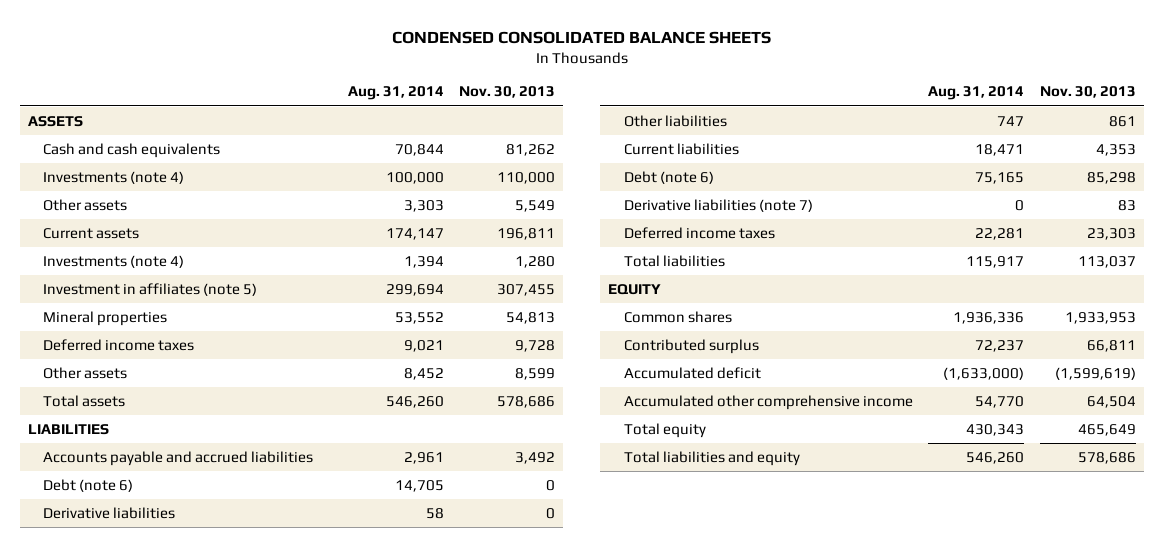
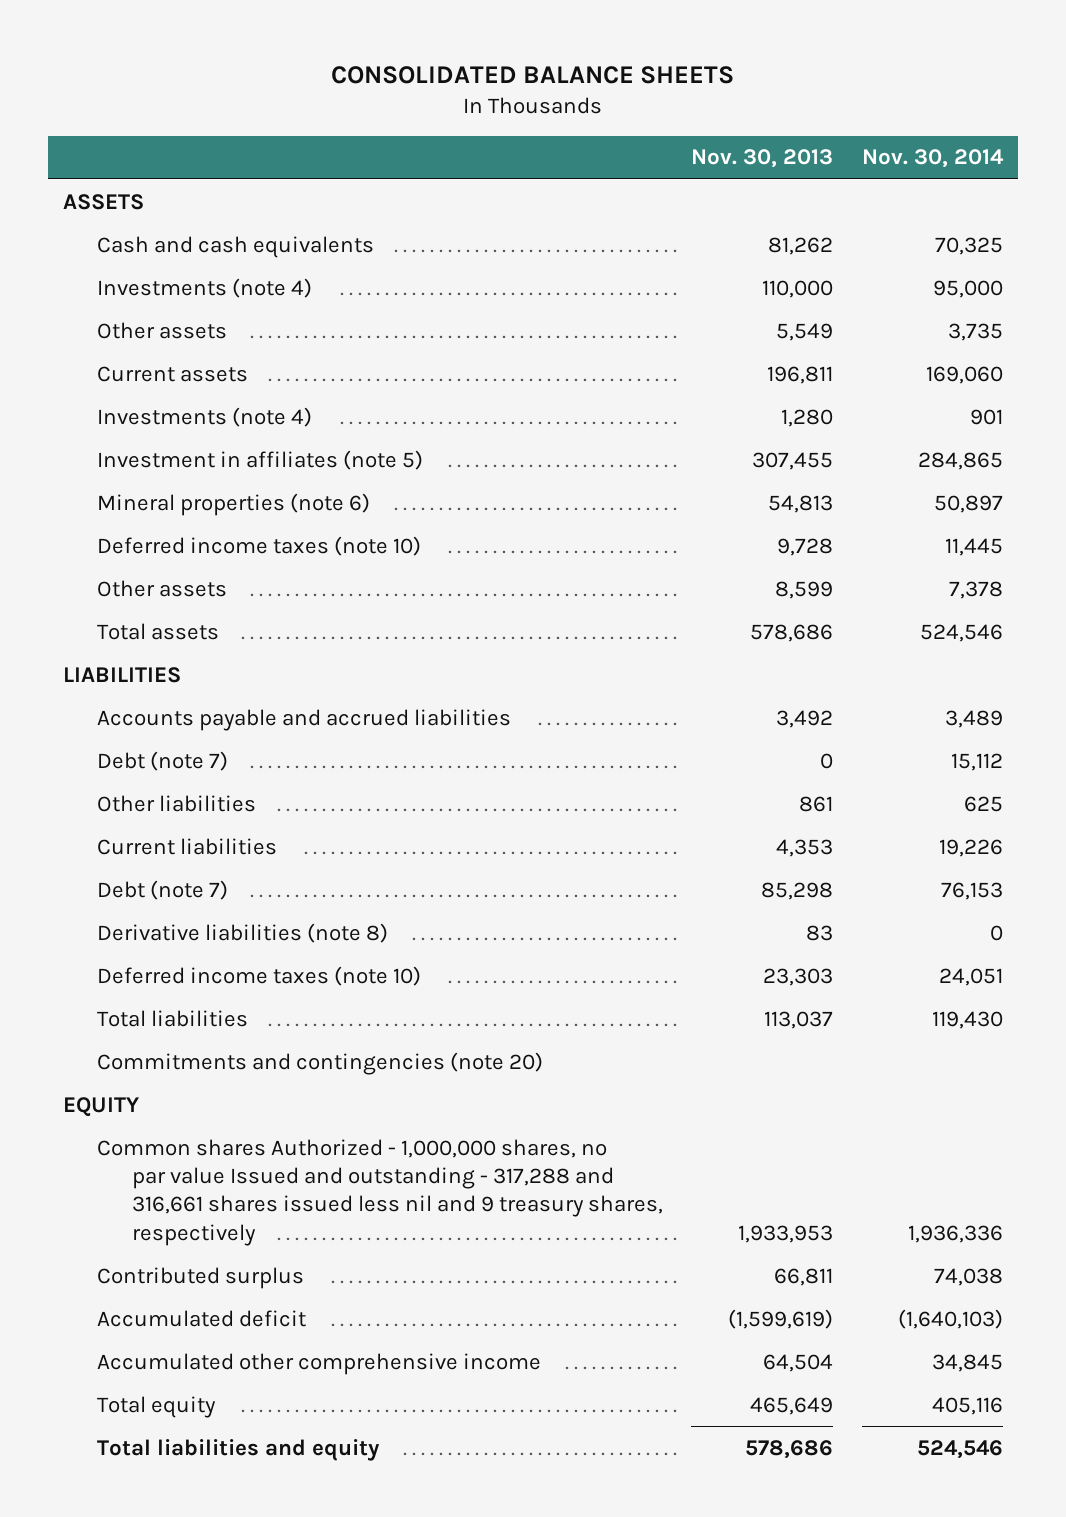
[391,30,771,44] CONDENSED CONSOLIDATED BALANCE SHEETS -> [331,66,735,85] CONSOLIDATED BALANCE SHEETS
[347,86,444,101] Aug. 31, 2014 -> none
none -> [862,149,1005,169] Nov. 30, 2014
[43,310,168,326] Mineral properties -> [97,492,371,516] Mineral properties (note 6)
[43,338,195,351] Deferred income taxes -> [97,535,422,556] Deferred income taxes (note 10)
[43,506,176,519] Derivative liabilities -> none
[43,478,134,492] Debt (note 6) -> [97,750,229,771] Debt (note 7)
[623,170,714,184] Debt (note 6) -> [97,879,229,900] Debt (note 7)
[623,198,813,212] Derivative liabilities (note 7) -> [97,922,389,943] Derivative liabilities (note 8)
[623,226,775,239] Deferred income taxes -> [97,965,422,986] Deferred income taxes (note 10)
none -> [97,1051,544,1075] Commitments and contingencies (note 20)
[623,310,732,323] Common shares -> [97,1138,663,1246] Common shares Authorized - 1,000,000 shares, no par value Issued and outstanding - 317,288 and 316,661 shares issued less nil and 9 treasury shares, respectively

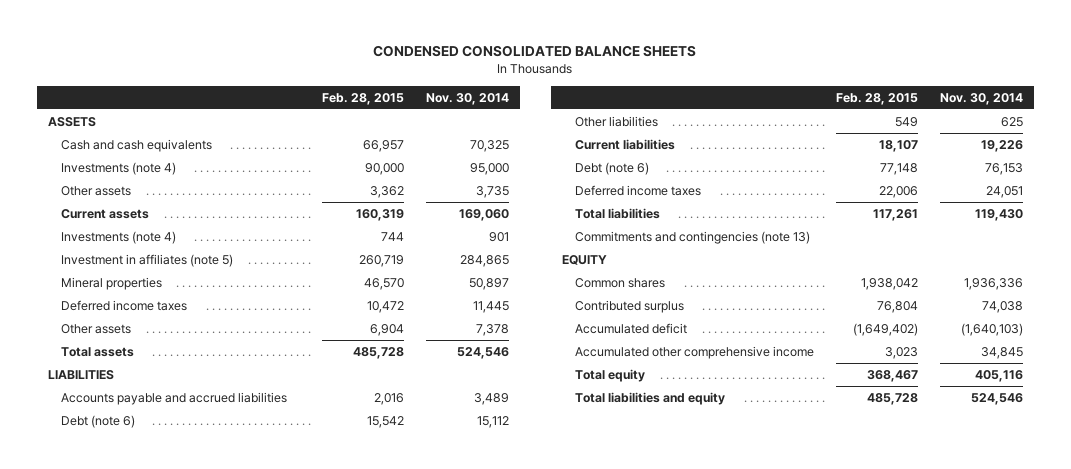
[331,66,735,85] CONSOLIDATED BALANCE SHEETS -> [373,45,697,58] CONDENSED CONSOLIDATED BALANCE SHEETS
[691,149,834,169] Nov. 30, 2013 -> none
none -> [322,92,405,105] Feb. 28, 2015
[97,492,371,516] Mineral properties (note 6) -> [61,277,163,291] Mineral properties
[97,535,422,556] Deferred income taxes (note 10) -> [61,300,188,312] Deferred income taxes
[97,750,229,771] Debt (note 7) -> [61,415,136,429] Debt (note 6)
[97,922,389,943] Derivative liabilities (note 8) -> none
[97,879,229,900] Debt (note 7) -> [574,162,649,176] Debt (note 6)
[97,965,422,986] Deferred income taxes (note 10) -> [574,185,701,197] Deferred income taxes
[97,1051,544,1075] Commitments and contingencies (note 20) -> [574,231,810,245] Commitments and contingencies (note 13)
[97,1138,663,1246] Common shares Authorized - 1,000,000 shares, no par value Issued and outstanding - 317,288 and 316,661 shares issued less nil and 9 treasury shares, respectively -> [574,278,665,289] Common shares

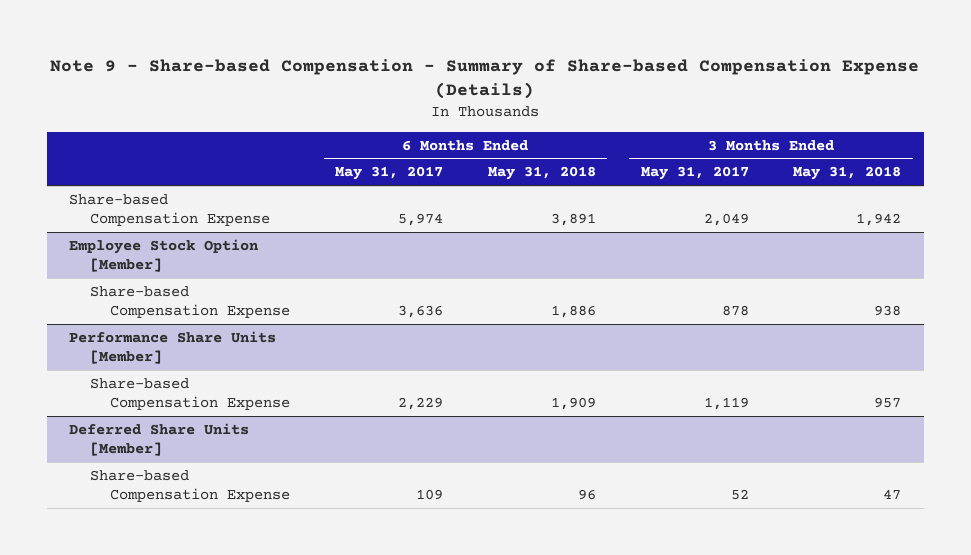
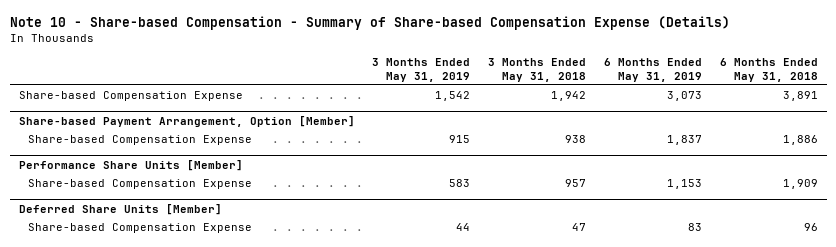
[50,59,920,100] Note 9 - Share-based Compensation - Summary of Share-based Compensation Expense (Details) -> [9,15,730,30] Note 10 - Share-based Compensation - Summary of Share-based Compensation Expense (Details)
[335,166,444,181] May 31, 2017 -> none
[640,166,749,181] May 31, 2017 -> none
none -> [372,58,471,82] 3 Months Ended May 31, 2019
none -> [603,58,702,82] 6 Months Ended May 31, 2019
[69,238,260,273] Employee Stock Option [Member] -> [18,115,355,127] Share-based Payment Arrangement, Option [Member]

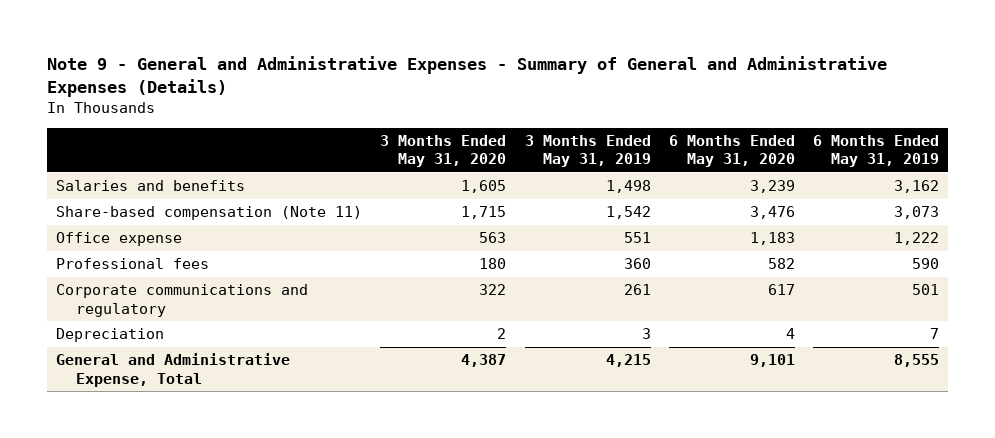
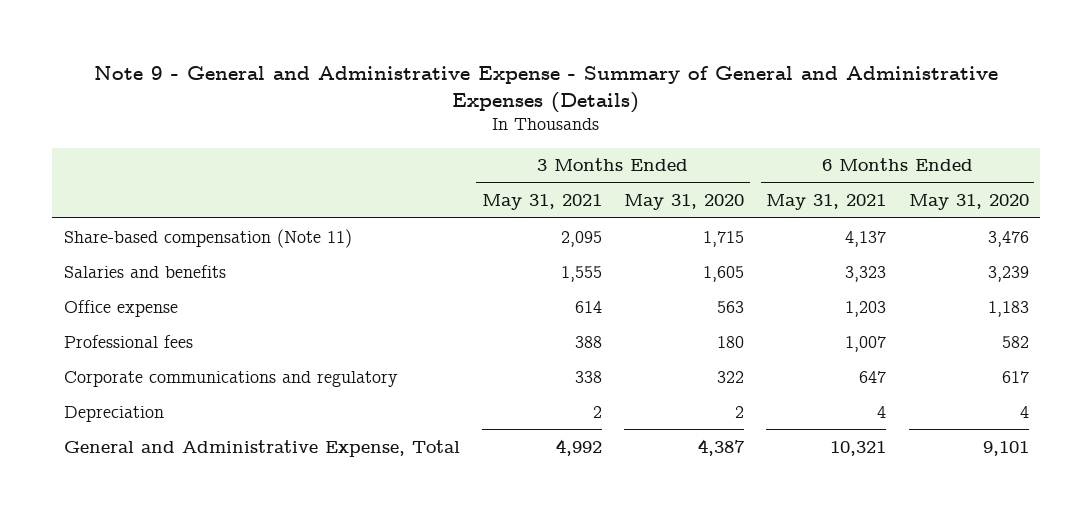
[46,55,887,97] Note 9 - General and Administrative Expenses - Summary of General and Administrative Expenses (Details) -> [94,65,999,113] Note 9 - General and Administrative Expense - Summary of General and Administrative Expenses (Details)
[524,135,651,168] 3 Months Ended May 31, 2019 -> none
[813,135,940,168] 6 Months Ended May 31, 2019 -> none
none -> [481,194,602,211] May 31, 2021
none -> [766,194,887,211] May 31, 2021
[55,180,245,192] Salaries and benefits -> [63,264,226,278] Salaries and benefits

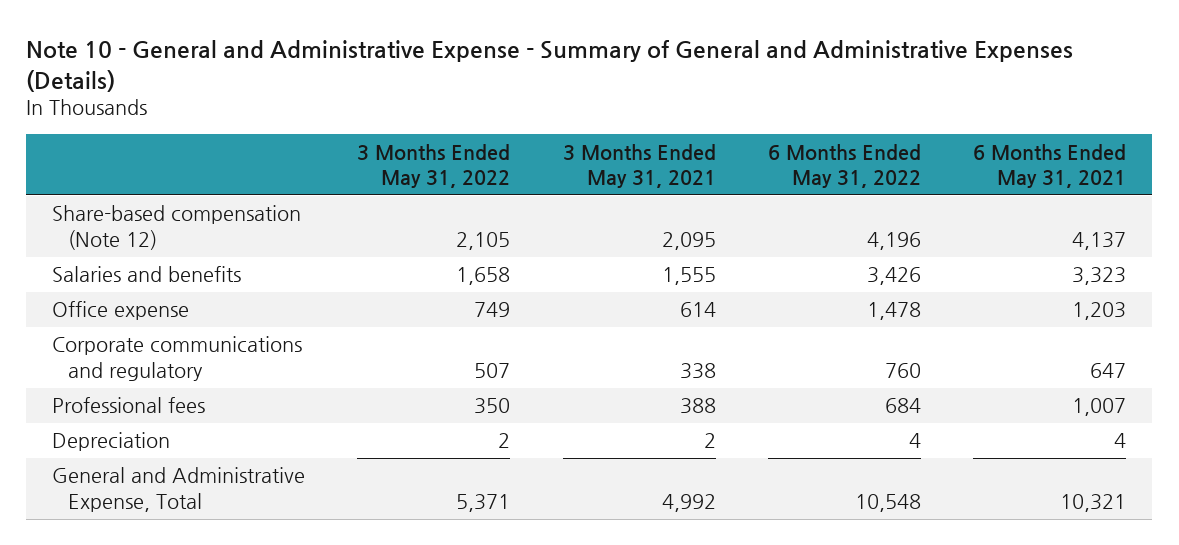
[94,65,999,113] Note 9 - General and Administrative Expense - Summary of General and Administrative Expenses (Details) -> [26,39,1074,92] Note 10 - General and Administrative Expense - Summary of General and Administrative Expenses (Details)
[624,194,745,211] May 31, 2020 -> none
[908,194,1029,211] May 31, 2020 -> none
none -> [357,143,511,189] 3 Months Ended May 31, 2022
none -> [768,143,922,189] 6 Months Ended May 31, 2022
[63,228,352,248] Share-based compensation (Note 11) -> [52,205,302,251] Share-based compensation (Note 12)
[63,334,193,348] Professional fees -> [52,397,206,414] Professional fees

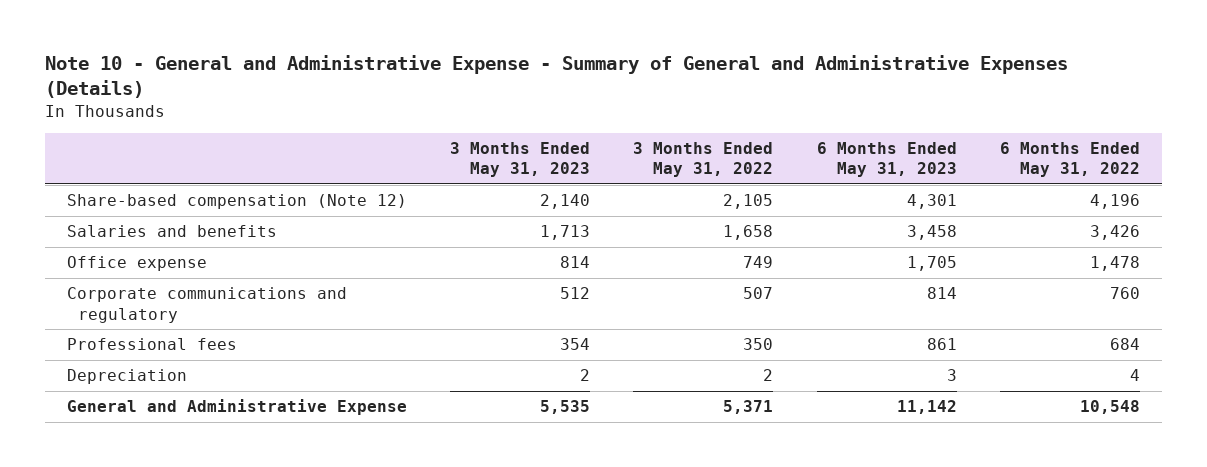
[562,143,716,189] 3 Months Ended May 31, 2021 -> none
[973,143,1127,189] 6 Months Ended May 31, 2021 -> none
none -> [449,142,590,178] 3 Months Ended May 31, 2023
none -> [816,142,957,178] 6 Months Ended May 31, 2023
[52,467,306,513] General and Administrative Expense, Total -> [66,399,407,416] General and Administrative Expense

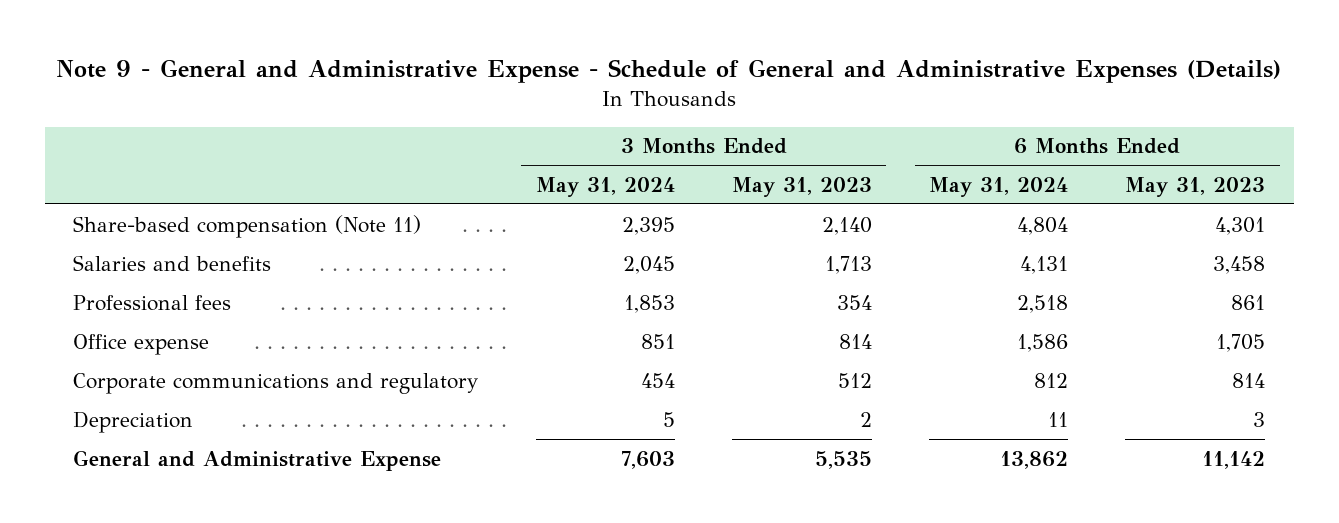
[44,54,1068,98] Note 10 - General and Administrative Expense - Summary of General and Administrative Expenses (Details) -> [56,59,1282,84] Note 9 - General and Administrative Expense - Schedule of General and Administrative Expenses (Details)
[633,142,774,178] 3 Months Ended May 31, 2022 -> none
[999,142,1140,178] 6 Months Ended May 31, 2022 -> none
none -> [535,176,675,197] May 31, 2024
none -> [929,176,1069,197] May 31, 2024
[66,194,407,210] Share-based compensation (Note 12) -> [73,214,422,238] Share-based compensation (Note 11)
[66,338,237,351] Professional fees -> [73,294,232,311] Professional fees

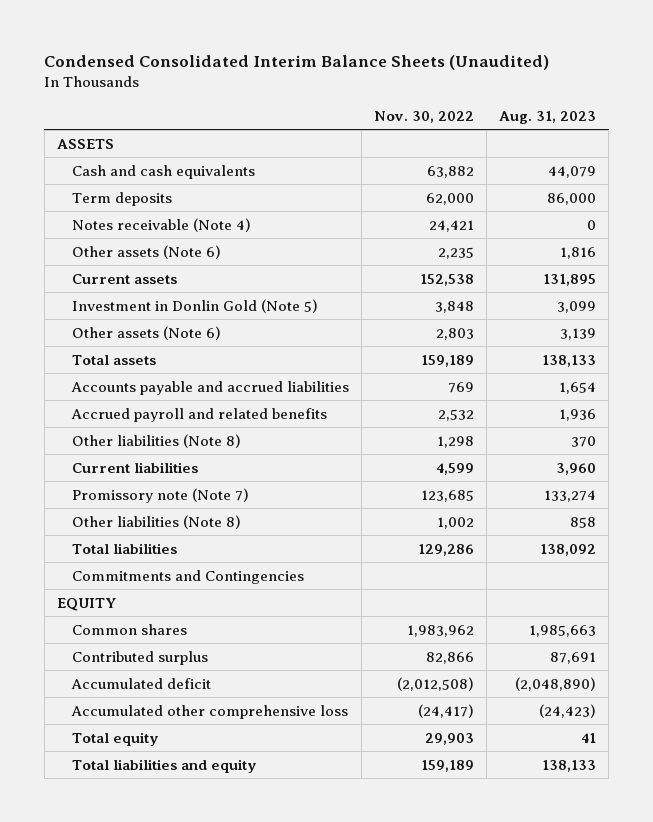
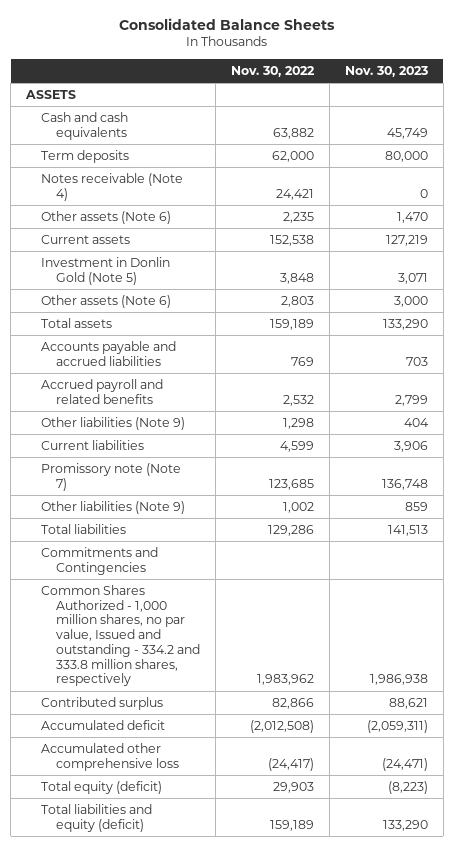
[44,55,550,71] Condensed Consolidated Interim Balance Sheets (Unaudited) -> [119,17,336,30] Consolidated Balance Sheets
[499,110,597,124] Aug. 31, 2023 -> none
none -> [345,65,429,77] Nov. 30, 2023
[71,433,241,448] Other liabilities (Note 8) -> [41,416,186,430] Other liabilities (Note 9)
[71,514,241,529] Other liabilities (Note 8) -> [41,500,186,514] Other liabilities (Note 9)
[56,597,116,611] EQUITY -> none
[71,623,187,635] Common shares -> [41,584,201,687] Common Shares Authorized - 1,000 million shares, no par value, Issued and outstanding - 334.2 and 333.8 million shares, respectively
[71,731,159,746] Total equity -> [41,780,163,794] Total equity (deficit)
[71,758,257,773] Total liabilities and equity -> [41,803,153,832] Total liabilities and equity (deficit)

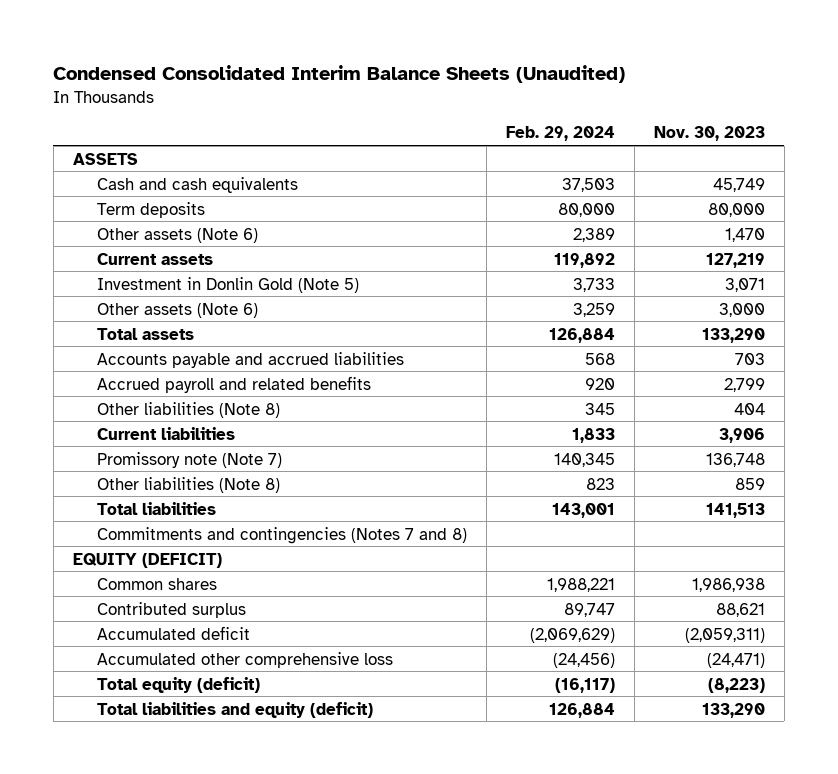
[119,17,336,30] Consolidated Balance Sheets -> [53,64,626,83] Condensed Consolidated Interim Balance Sheets (Unaudited)
[231,65,316,77] Nov. 30, 2022 -> none
none -> [505,126,615,142] Feb. 29, 2024
[41,172,184,201] Notes receivable (Note 4) -> none
[41,416,186,430] Other liabilities (Note 9) -> [97,401,281,418] Other liabilities (Note 8)
[41,500,186,514] Other liabilities (Note 9) -> [97,476,281,493] Other liabilities (Note 8)
[41,546,159,575] Commitments and Contingencies -> [97,526,468,544] Commitments and contingencies (Notes 7 and 8)
none -> [72,552,222,568] EQUITY (DEFICIT)
[41,584,201,687] Common Shares Authorized - 1,000 million shares, no par value, Issued and outstanding - 334.2 and 333.8 million shares, respectively -> [97,577,218,590] Common shares

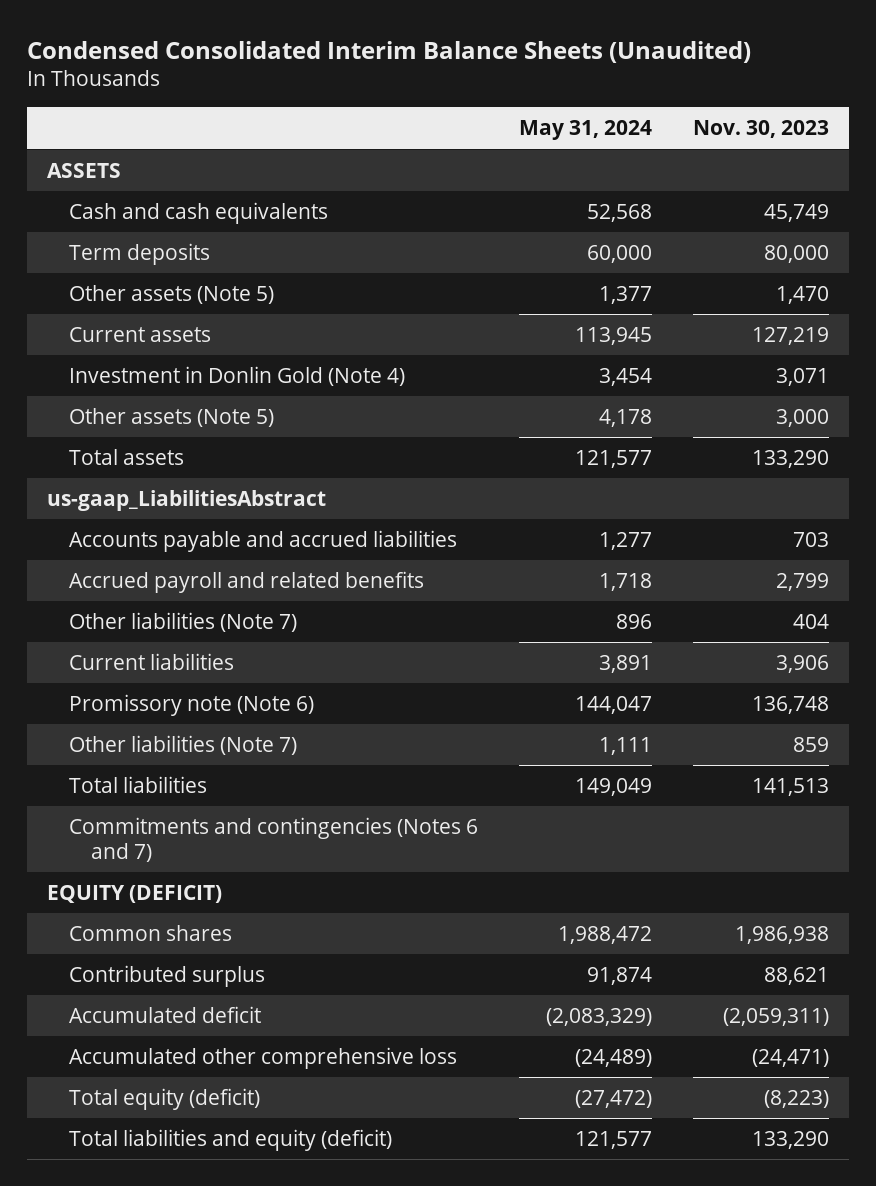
[505,126,615,142] Feb. 29, 2024 -> none
none -> [518,120,652,141] May 31, 2024
[97,227,259,243] Other assets (Note 6) -> [69,285,275,305] Other assets (Note 5)
[97,276,360,293] Investment in Donlin Gold (Note 5) -> [69,366,406,387] Investment in Donlin Gold (Note 4)
[97,302,259,318] Other assets (Note 6) -> [69,408,275,428] Other assets (Note 5)
none -> [47,490,327,512] us-gaap_LiabilitiesAbstract
[97,401,281,418] Other liabilities (Note 8) -> [69,612,298,633] Other liabilities (Note 7)
[97,451,283,468] Promissory note (Note 7) -> [69,694,315,717] Promissory note (Note 6)
[97,476,281,493] Other liabilities (Note 8) -> [69,735,298,756] Other liabilities (Note 7)
[97,526,468,544] Commitments and contingencies (Notes 7 and 8) -> [69,817,479,863] Commitments and contingencies (Notes 6 and 7)

